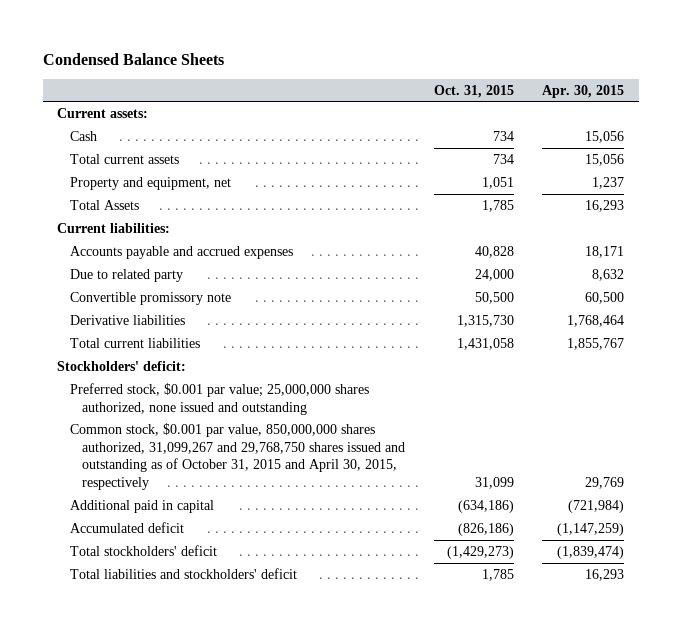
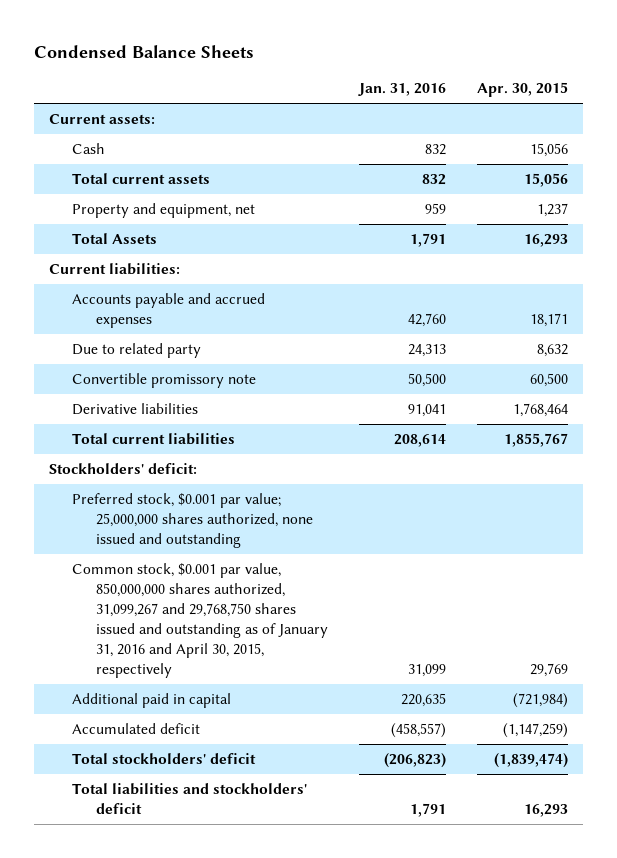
[433,84,514,98] Oct. 31, 2015 -> none
none -> [357,83,446,97] Jan. 31, 2016
[69,422,406,491] Common stock, $0.001 par value, 850,000,000 shares authorized, 31,099,267 and 29,768,750 shares issued and outstanding as of October 31, 2015 and April 30, 2015, respectively -> [72,562,328,678] Common stock, $0.001 par value, 850,000,000 shares authorized, 31,099,267 and 29,768,750 shares issued and outstanding as of January 31, 2016 and April 30, 2015, respectively

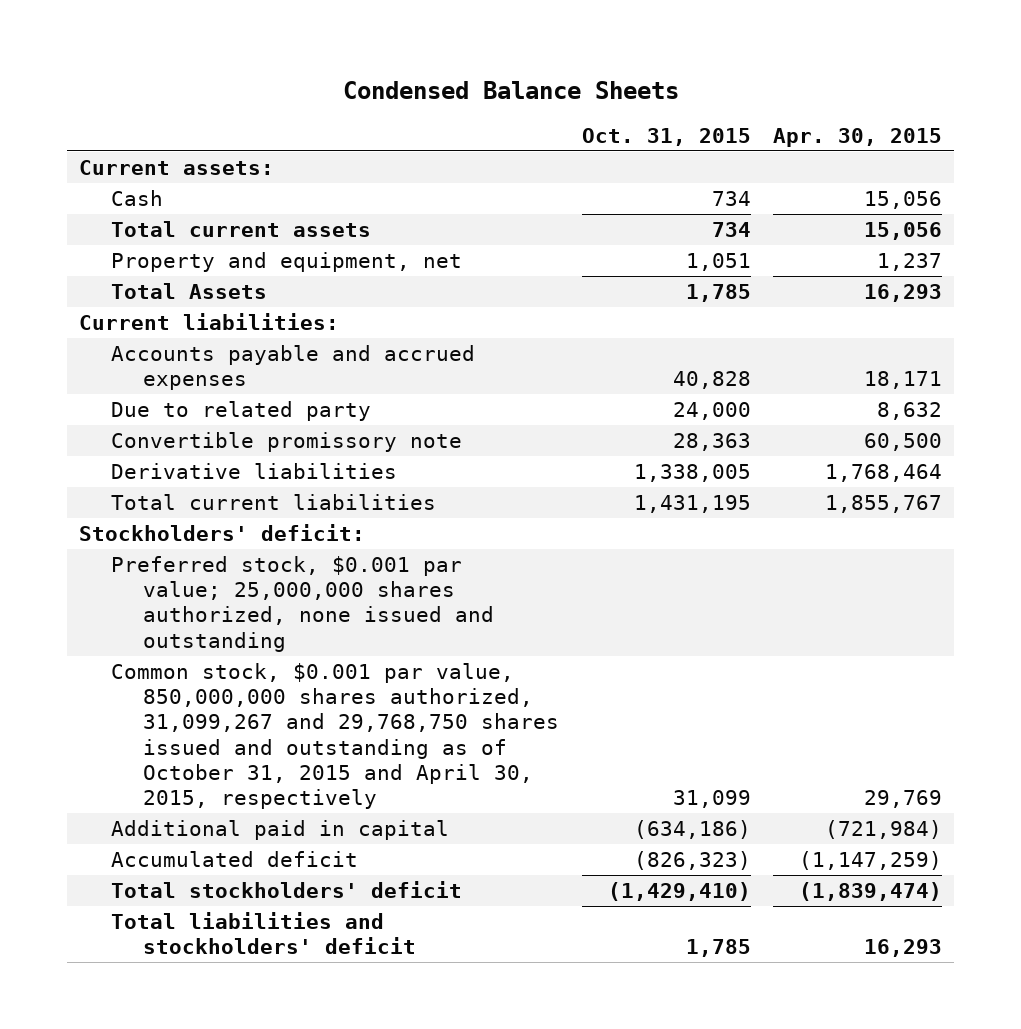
[357,83,446,97] Jan. 31, 2016 -> none
none -> [581,127,751,146] Oct. 31, 2015
[72,562,328,678] Common stock, $0.001 par value, 850,000,000 shares authorized, 31,099,267 and 29,768,750 shares issued and outstanding as of January 31, 2016 and April 30, 2015, respectively -> [110,662,559,810] Common stock, $0.001 par value, 850,000,000 shares authorized, 31,099,267 and 29,768,750 shares issued and outstanding as of October 31, 2015 and April 30, 2015, respectively

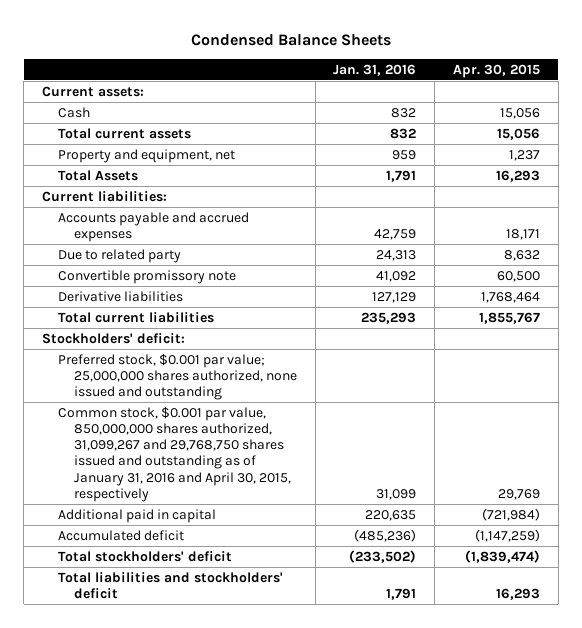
[581,127,751,146] Oct. 31, 2015 -> none
none -> [333,63,417,76] Jan. 31, 2016
[110,662,559,810] Common stock, $0.001 par value, 850,000,000 shares authorized, 31,099,267 and 29,768,750 shares issued and outstanding as of October 31, 2015 and April 30, 2015, respectively -> [57,406,291,502] Common stock, $0.001 par value, 850,000,000 shares authorized, 31,099,267 and 29,768,750 shares issued and outstanding as of January 31, 2016 and April 30, 2015, respectively

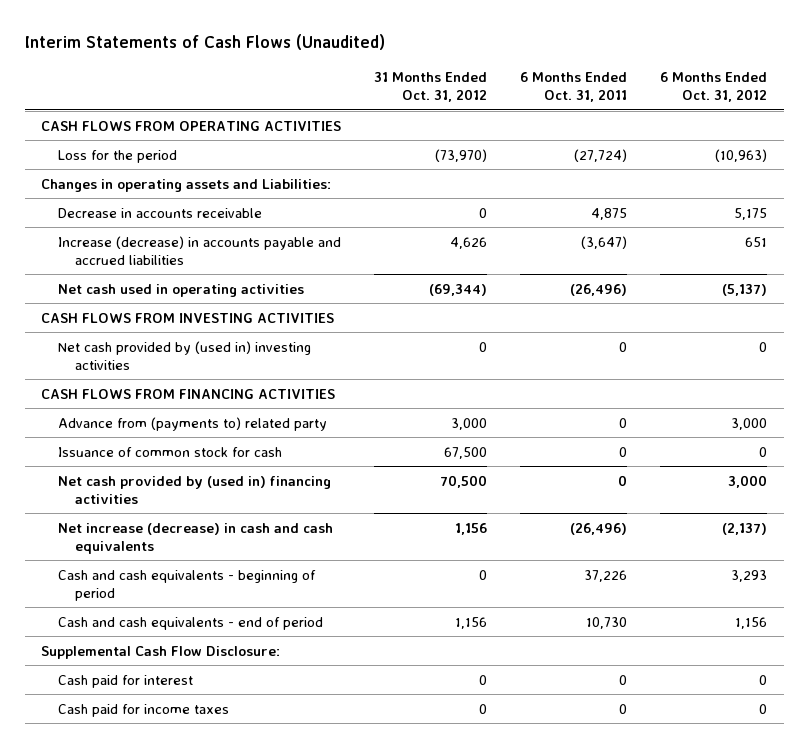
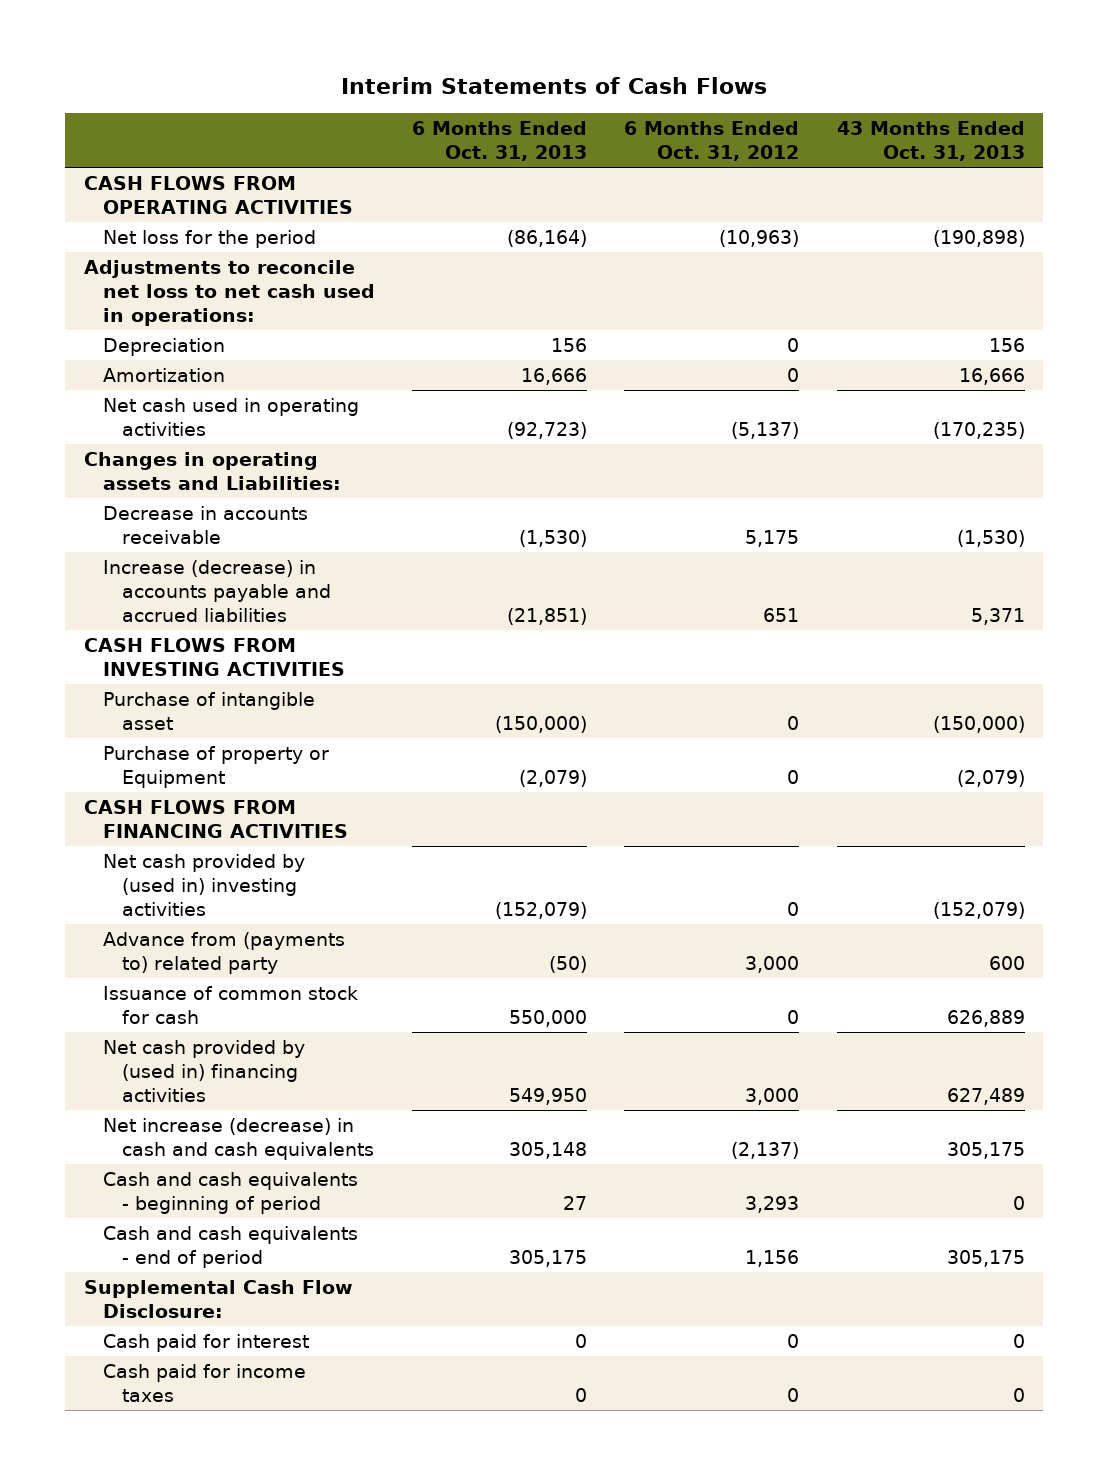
[24,33,385,50] Interim Statements of Cash Flows (Unaudited) -> [341,77,768,95] Interim Statements of Cash Flows
[374,71,488,103] 31 Months Ended Oct. 31, 2012 -> none
[520,71,628,103] 6 Months Ended Oct. 31, 2011 -> none
none -> [412,120,588,161] 6 Months Ended Oct. 31, 2013
none -> [836,120,1025,161] 43 Months Ended Oct. 31, 2013
[58,149,178,163] Loss for the period -> [102,230,316,249] Net loss for the period
none -> [83,260,375,327] Adjustments to reconcile net loss to net cash used in operations:
none -> [102,338,225,357] Depreciation
none -> [102,368,225,383] Amortization
[58,283,305,297] Net cash used in operating activities -> [102,398,359,437] Net cash used in operating activities
none -> [102,692,315,731] Purchase of intangible asset
none -> [102,746,329,789] Purchase of property or Equipment
[58,340,312,370] Net cash provided by (used in) investing activities -> [102,854,305,917] Net cash provided by (used in) investing activities

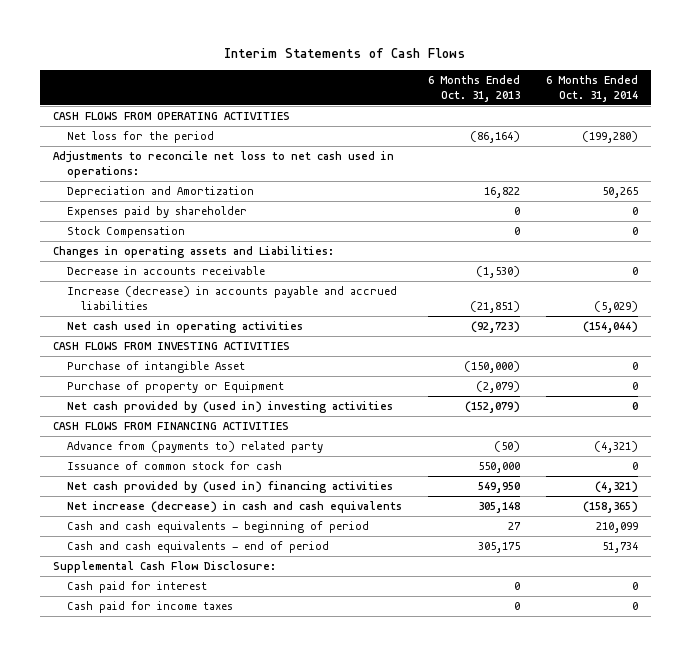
[624,120,800,161] 6 Months Ended Oct. 31, 2012 -> none
[836,120,1025,161] 43 Months Ended Oct. 31, 2013 -> none
none -> [546,75,639,102] 6 Months Ended Oct. 31, 2014
[102,338,225,357] Depreciation -> none
[102,368,225,383] Amortization -> none
none -> [67,186,255,199] Depreciation and Amortization
none -> [67,206,248,219] Expenses paid by shareholder
none -> [67,226,186,239] Stock Compensation
[102,398,359,437] Net cash used in operating activities -> [67,321,304,334] Net cash used in operating activities
[102,692,315,731] Purchase of intangible asset -> [67,361,246,374] Purchase of intangible Asset
[83,800,348,839] CASH FLOWS FROM FINANCING ACTIVITIES -> [52,422,289,431] CASH FLOWS FROM FINANCING ACTIVITIES

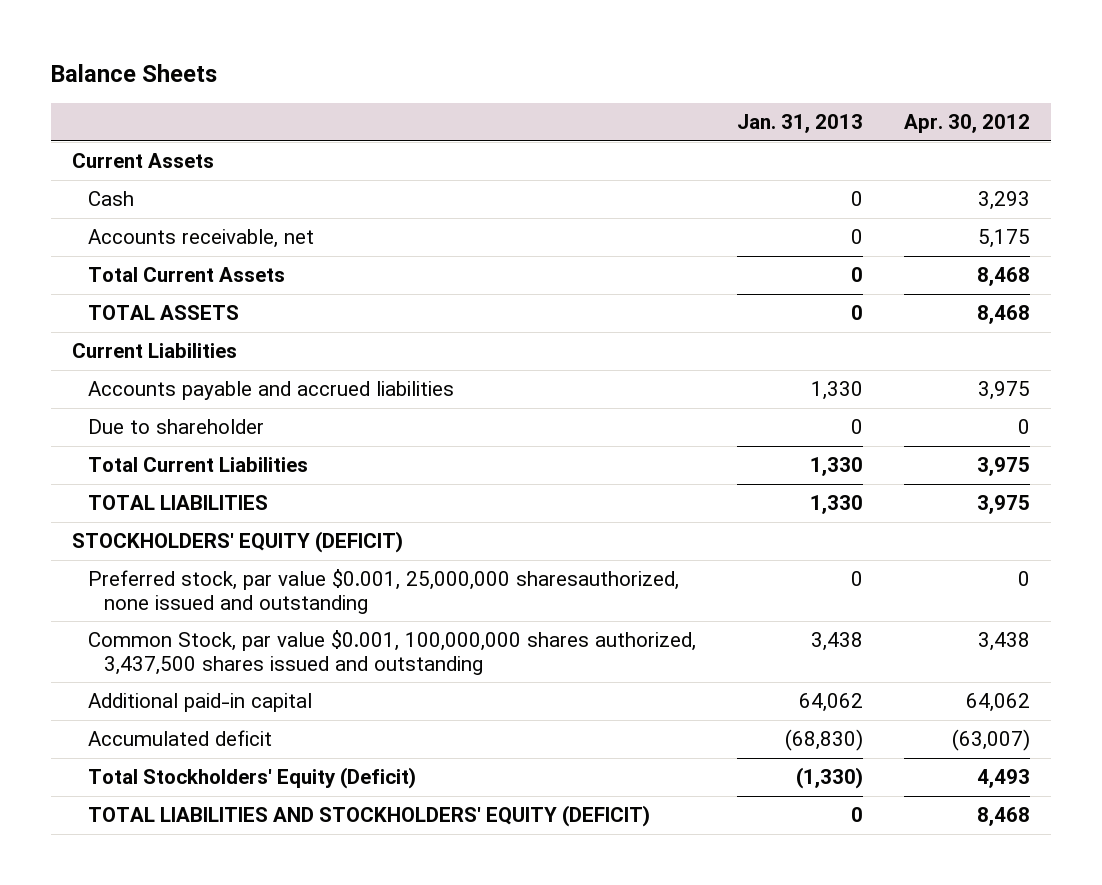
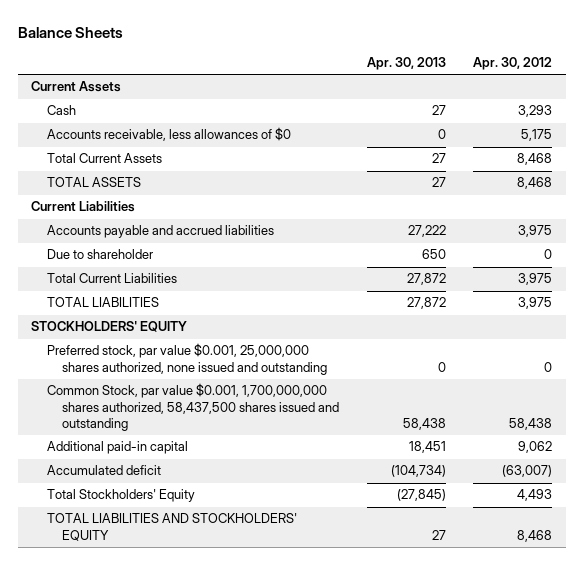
[736,113,863,133] Jan. 31, 2013 -> none
none -> [366,57,446,71] Apr. 30, 2013
[87,229,314,249] Accounts receivable, net -> [46,127,291,142] Accounts receivable, less allowances of $0
[71,531,403,554] STOCKHOLDERS' EQUITY (DEFICIT) -> [31,321,188,333] STOCKHOLDERS' EQUITY
[87,569,679,614] Preferred stock, par value $0.001, 25,000,000 sharesauthorized, none issued and outstanding -> [46,343,328,375] Preferred stock, par value $0.001, 25,000,000 shares authorized, none issued and outstanding
[87,630,696,675] Common Stock, par value $0.001, 100,000,000 shares authorized, 3,437,500 shares issued and outstanding -> [46,383,340,432] Common Stock, par value $0.001, 1,700,000,000 shares authorized, 58,437,500 shares issued and outstanding
[978,632,1031,652] 3,438 -> [508,418,552,431] 58,438
[966,693,1031,713] 64,062 -> [517,441,552,454] 9,062
[87,767,416,790] Total Stockholders' Equity (Deficit) -> [46,489,195,503] Total Stockholders' Equity
[87,805,650,828] TOTAL LIABILITIES AND STOCKHOLDERS' EQUITY (DEFICIT) -> [46,513,297,541] TOTAL LIABILITIES AND STOCKHOLDERS' EQUITY

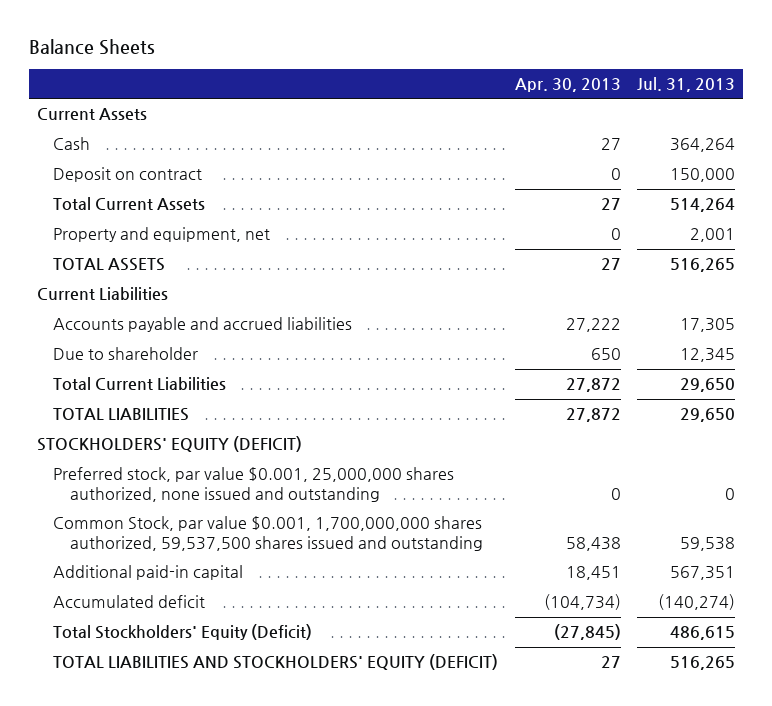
[472,57,552,71] Apr. 30, 2012 -> none
none -> [636,76,735,92] Jul. 31, 2013
[46,127,291,142] Accounts receivable, less allowances of $0 -> none
none -> [53,167,203,183] Deposit on contract
none -> [53,227,271,243] Property and equipment, net
[31,321,188,333] STOCKHOLDERS' EQUITY -> [36,436,302,453] STOCKHOLDERS' EQUITY (DEFICIT)
[46,383,340,432] Common Stock, par value $0.001, 1,700,000,000 shares authorized, 58,437,500 shares issued and outstanding -> [53,516,483,551] Common Stock, par value $0.001, 1,700,000,000 shares authorized, 59,537,500 shares issued and outstanding
[46,489,195,503] Total Stockholders' Equity -> [53,624,313,641] Total Stockholders' Equity (Deficit)
[46,513,297,541] TOTAL LIABILITIES AND STOCKHOLDERS' EQUITY -> [53,654,499,671] TOTAL LIABILITIES AND STOCKHOLDERS' EQUITY (DEFICIT)

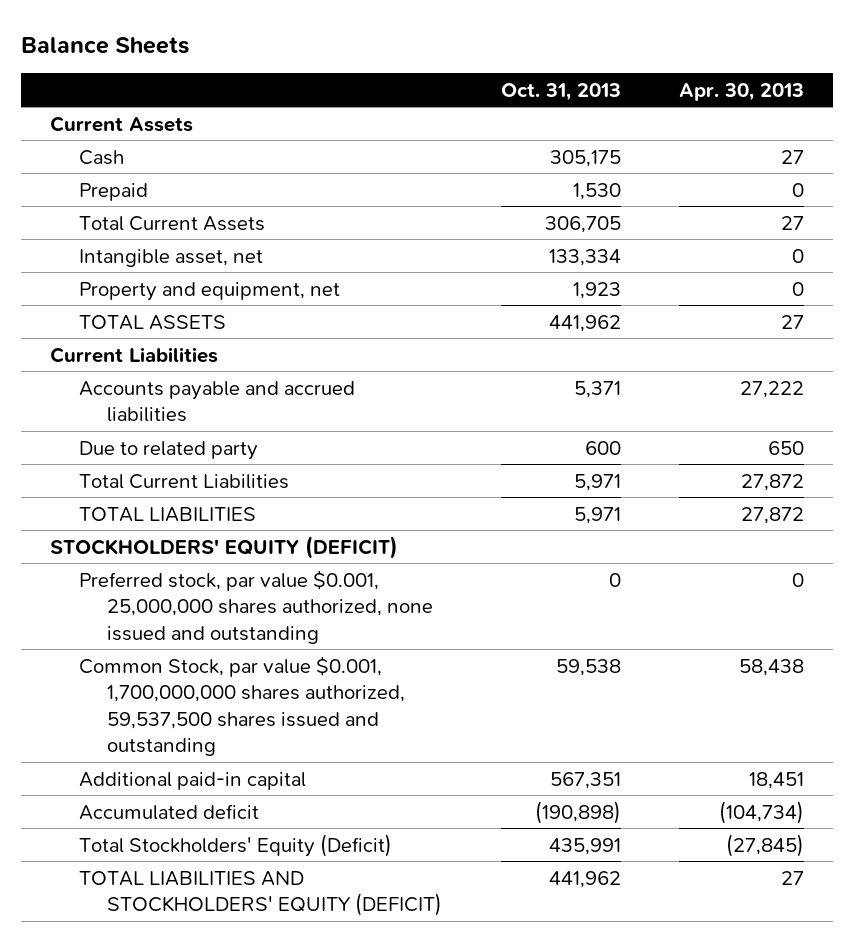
[636,76,735,92] Jul. 31, 2013 -> none
none -> [500,82,621,101] Oct. 31, 2013
[53,167,203,183] Deposit on contract -> none
none -> [78,182,148,201] Prepaid
none -> [78,248,263,267] Intangible asset, net
[53,347,199,361] Due to shareholder -> [78,440,258,460] Due to related party

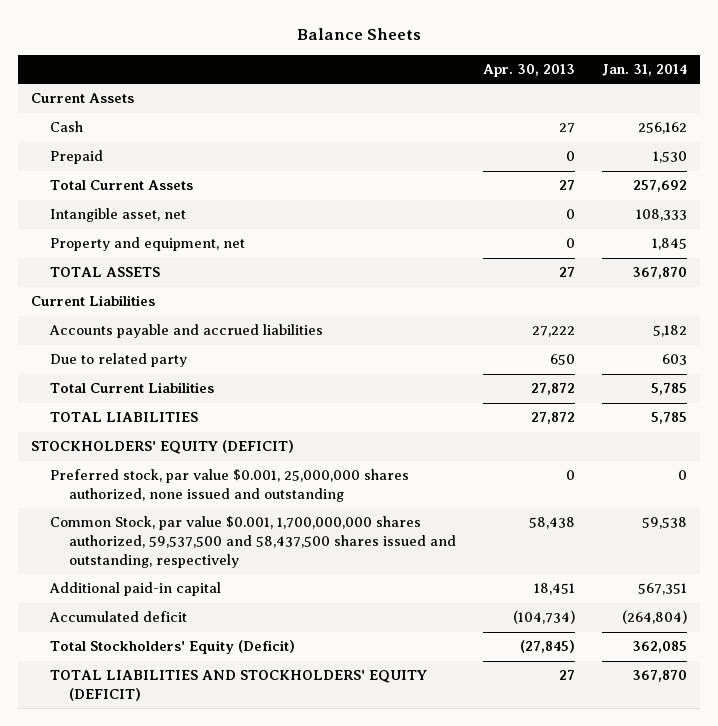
[500,82,621,101] Oct. 31, 2013 -> none
none -> [601,64,687,77] Jan. 31, 2014
[78,655,406,756] Common Stock, par value $0.001, 1,700,000,000 shares authorized, 59,537,500 shares issued and outstanding -> [50,516,456,568] Common Stock, par value $0.001, 1,700,000,000 shares authorized, 59,537,500 and 58,437,500 shares issued and outstanding, respectively

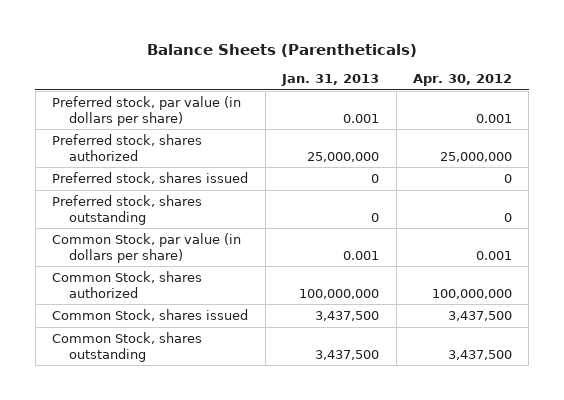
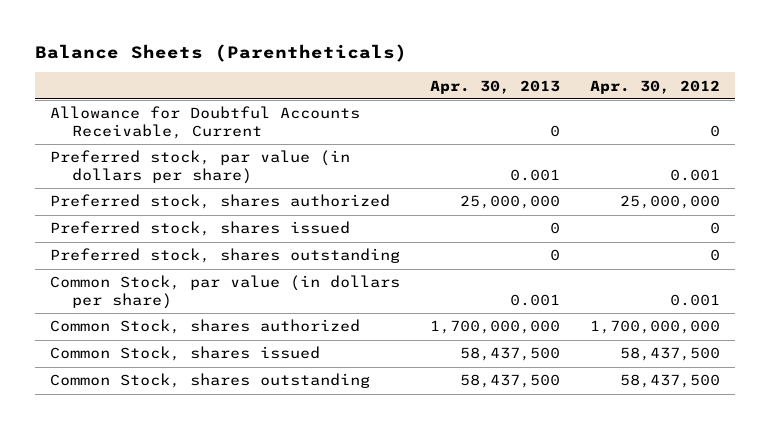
[281,74,380,87] Jan. 31, 2013 -> none
none -> [429,79,560,94] Apr. 30, 2013
none -> [50,106,361,139] Allowance for Doubtful Accounts Receivable, Current
[431,288,512,299] 100,000,000 -> [589,320,720,335] 1,700,000,000
[447,310,512,321] 3,437,500 -> [619,347,720,362] 58,437,500
[447,349,512,360] 3,437,500 -> [619,374,720,389] 58,437,500

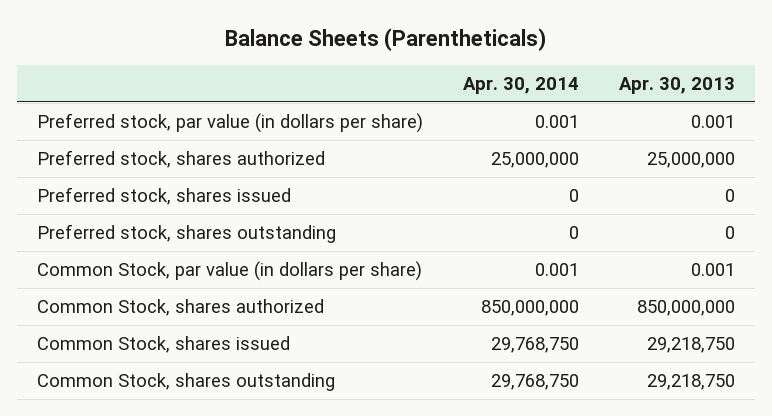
[589,79,720,94] Apr. 30, 2012 -> none
none -> [462,76,579,94] Apr. 30, 2014
[50,106,361,139] Allowance for Doubtful Accounts Receivable, Current -> none
[429,320,560,335] 1,700,000,000 -> [636,300,735,317] 850,000,000
[459,347,560,362] 58,437,500 -> [646,337,735,354] 29,218,750
[459,374,560,389] 58,437,500 -> [646,374,735,391] 29,218,750

